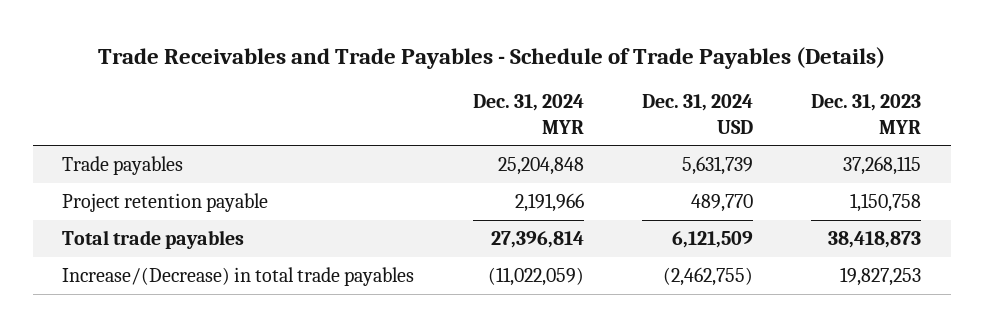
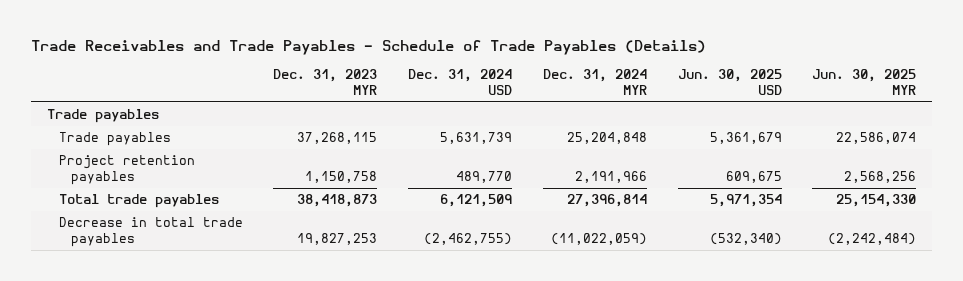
none -> [677,68,782,95] Jun. 30, 2025 USD
none -> [812,68,917,95] Jun. 30, 2025 MYR
none -> [46,109,159,124] Trade payables
[62,193,269,213] Project retention payable -> [58,155,195,186] Project retention payables
[62,267,415,287] Increase/(Decrease) in total trade payables -> [58,217,243,248] Decrease in total trade payables

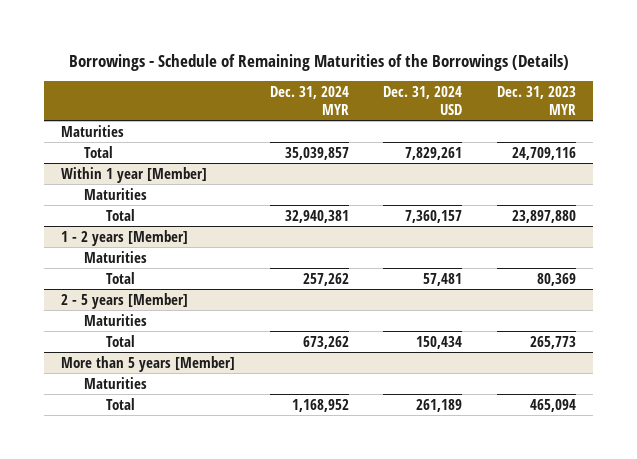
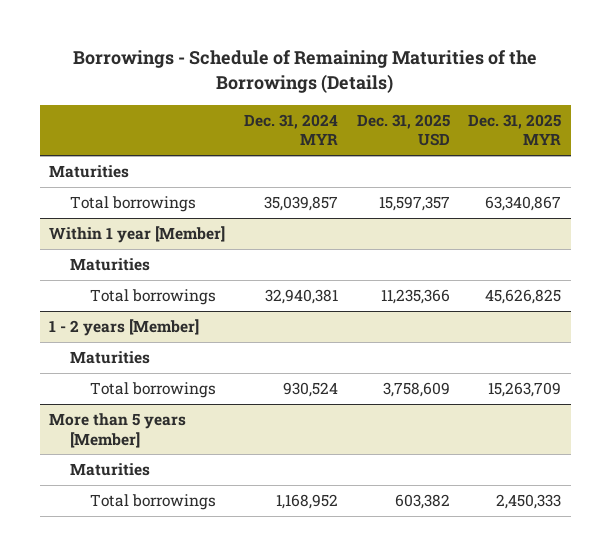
[383,86,463,115] Dec. 31, 2024 USD -> none
[496,86,576,115] Dec. 31, 2023 MYR -> none
none -> [356,113,450,147] Dec. 31, 2025 USD
none -> [468,113,562,146] Dec. 31, 2025 MYR
[83,145,113,158] Total -> [69,196,196,213] Total borrowings
[105,208,135,221] Total -> [90,289,217,306] Total borrowings
[61,292,189,309] 2 - 5 years [Member] -> none
[83,313,147,326] Maturities -> none
[105,334,135,347] Total -> none
[105,271,135,284] Total -> [90,382,217,399] Total borrowings
[302,272,349,286] 257,262 -> [282,382,338,398] 930,524
[105,397,135,410] Total -> [90,494,217,511] Total borrowings

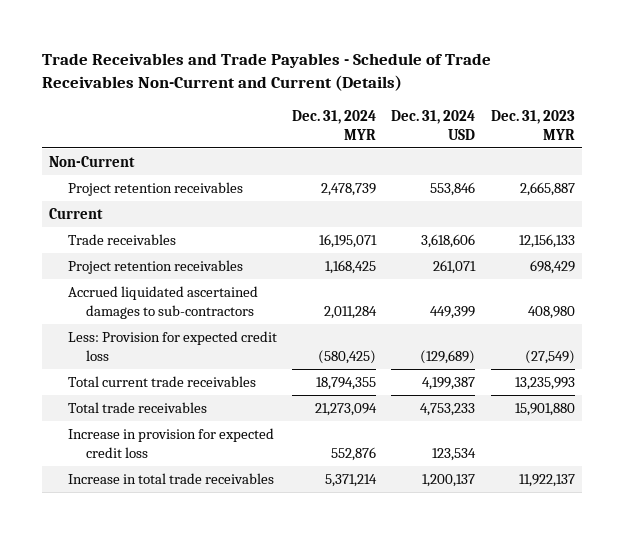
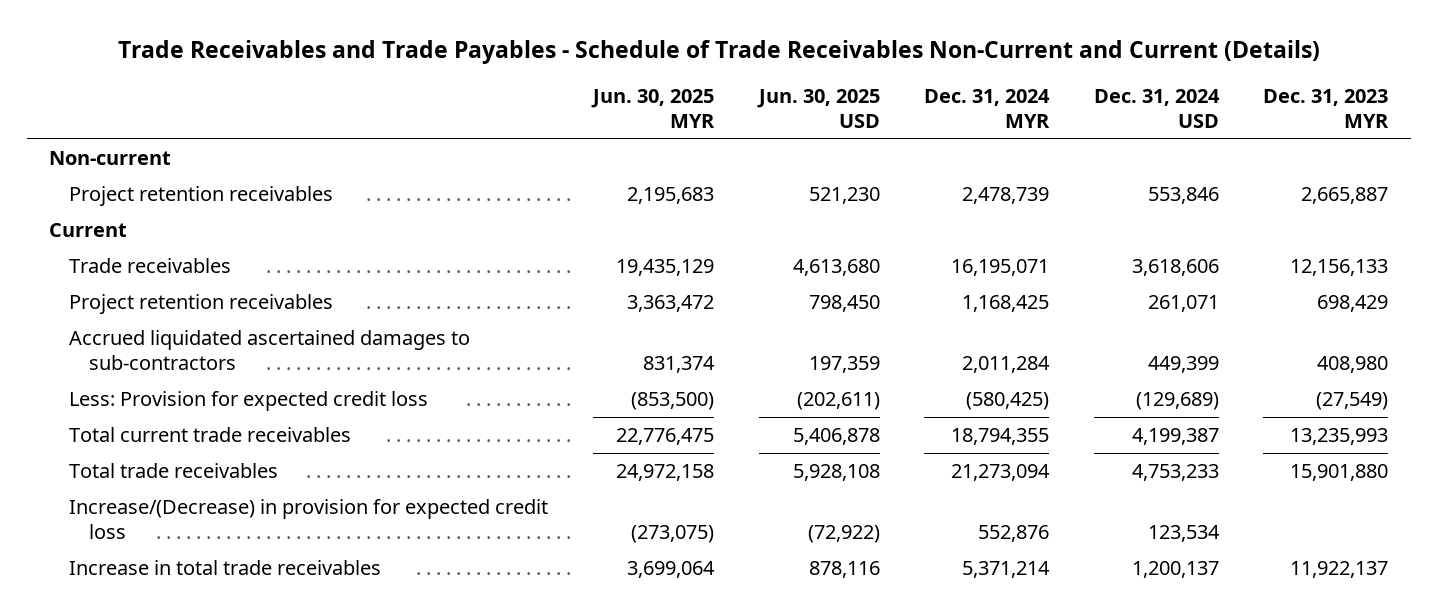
none -> [590,88,715,129] Jun. 30, 2025 MYR
none -> [756,88,880,129] Jun. 30, 2025 USD
[49,156,136,168] Non-Current -> [49,151,172,166] Non-current
[67,428,274,459] Increase in provision for expected credit loss -> [69,499,549,540] Increase/(Decrease) in provision for expected credit loss

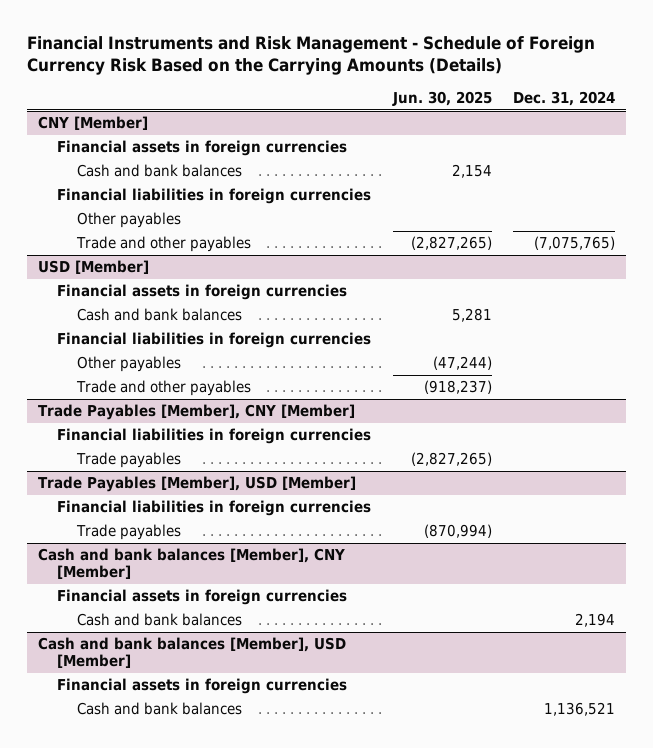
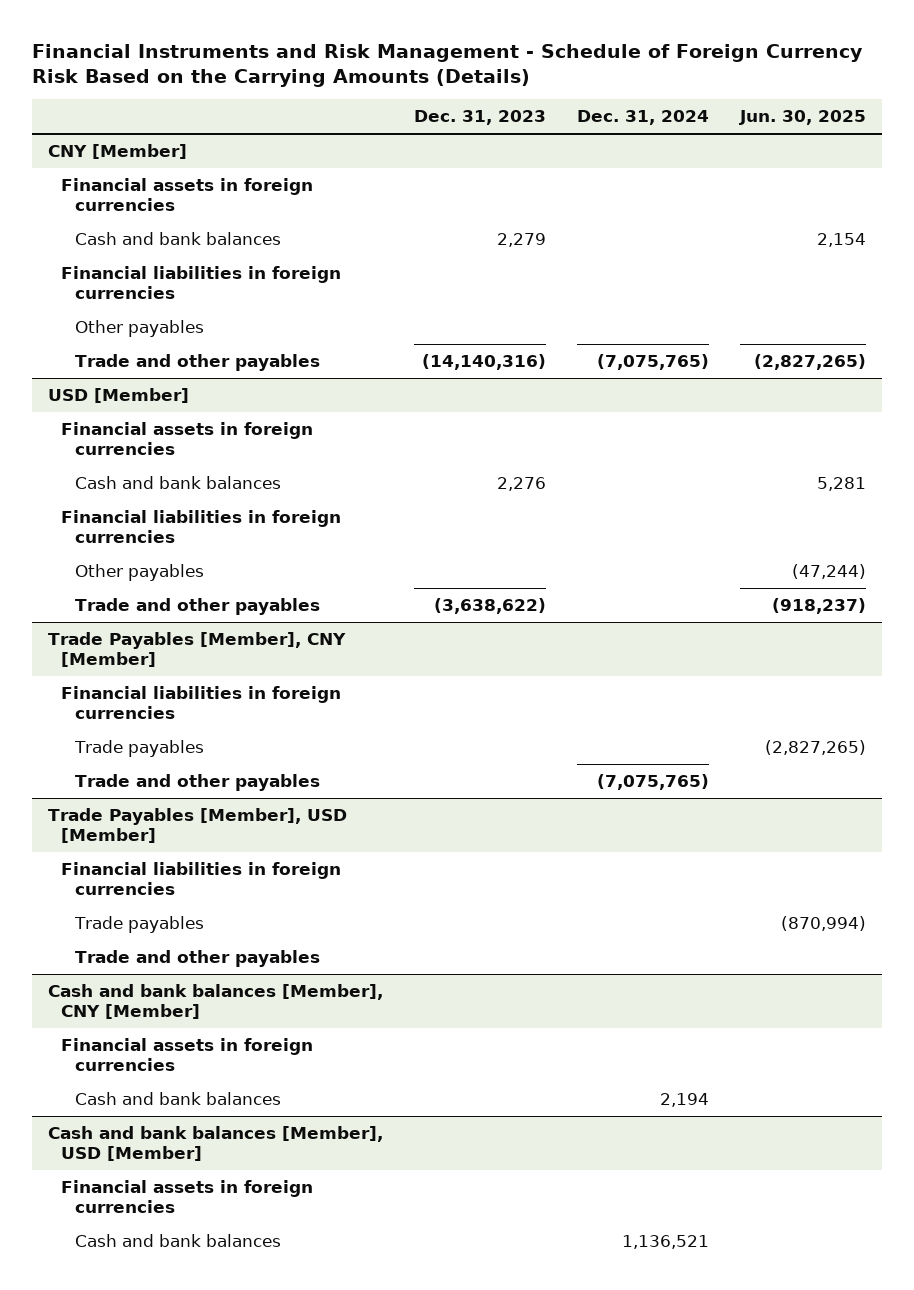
none -> [413,110,546,126] Dec. 31, 2023
none -> [75,773,321,791] Trade and other payables
none -> [75,949,321,967] Trade and other payables

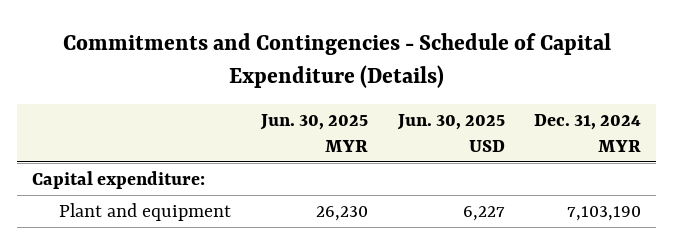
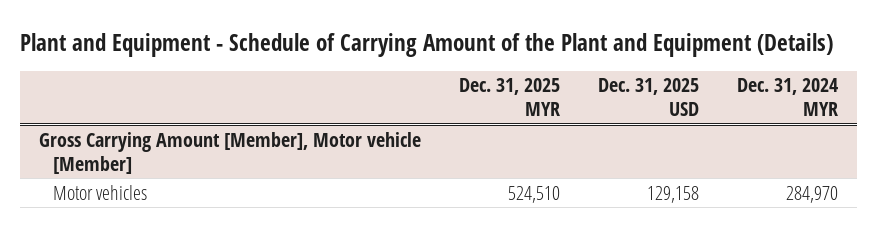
[62,33,611,88] Commitments and Contingencies - Schedule of Capital Expenditure (Details) -> [19,32,833,57] Plant and Equipment - Schedule of Carrying Amount of the Plant and Equipment (Details)
[260,114,369,152] Jun. 30, 2025 MYR -> none
[396,114,505,152] Jun. 30, 2025 USD -> none
none -> [458,78,560,117] Dec. 31, 2025 MYR
none -> [597,78,699,117] Dec. 31, 2025 USD
[31,171,205,190] Capital expenditure: -> none
[59,203,232,222] Plant and equipment -> none
none -> [38,131,421,174] Gross Carrying Amount [Member], Motor vehicle [Member]
none -> [53,184,148,200] Motor vehicles

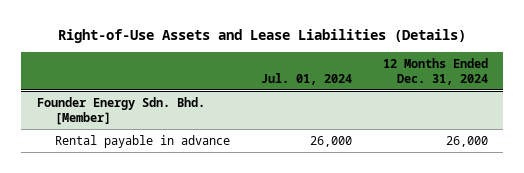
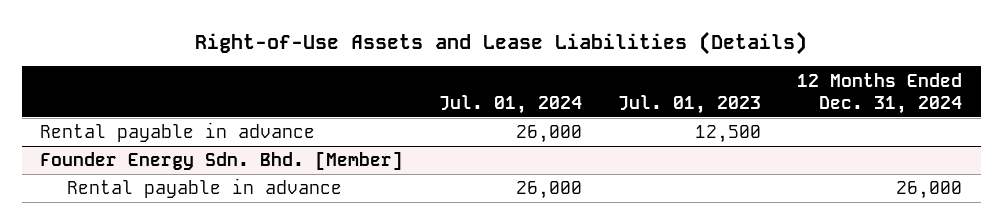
none -> [618,94,762,114] Jul. 01, 2023
none -> [40,122,316,143] Rental payable in advance

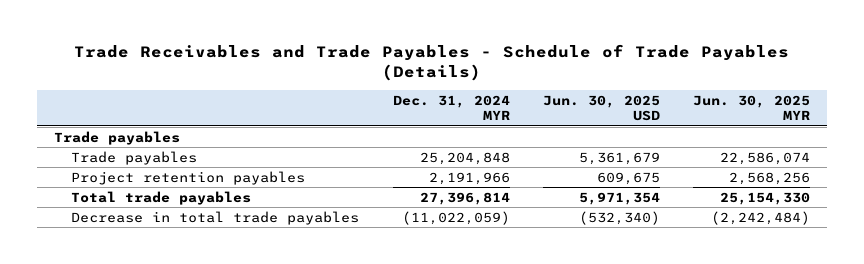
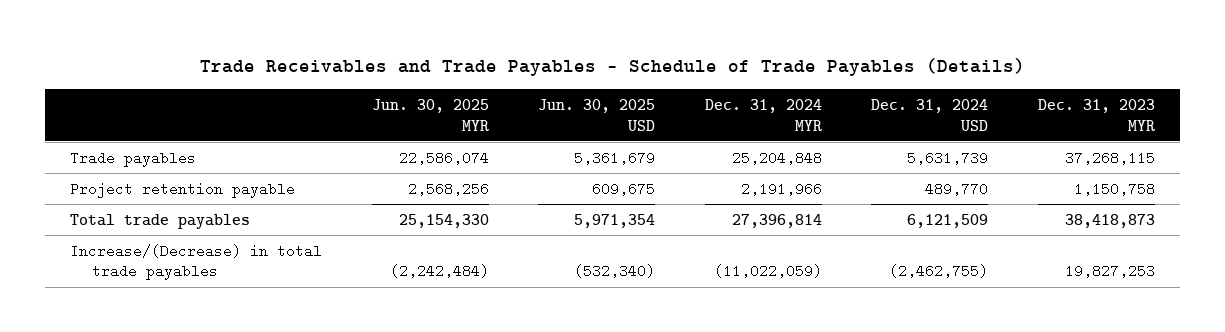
none -> [871,98,989,131] Dec. 31, 2024 USD
none -> [1037,98,1155,131] Dec. 31, 2023 MYR
[53,130,180,145] Trade payables -> none
[71,170,306,185] Project retention payables -> [70,181,296,198] Project retention payable
[71,210,360,225] Decrease in total trade payables -> [70,243,323,281] Increase/(Decrease) in total trade payables

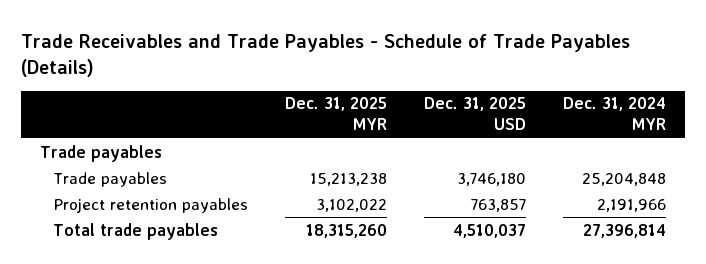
[371,98,489,131] Jun. 30, 2025 MYR -> none
[538,98,656,131] Jun. 30, 2025 USD -> none
[871,98,989,131] Dec. 31, 2024 USD -> none
[1037,98,1155,131] Dec. 31, 2023 MYR -> none
none -> [285,97,388,131] Dec. 31, 2025 MYR
none -> [424,97,527,131] Dec. 31, 2025 USD
none -> [39,144,162,162] Trade payables
[70,181,296,198] Project retention payable -> [52,197,248,213] Project retention payables
[70,243,323,281] Increase/(Decrease) in total trade payables -> none

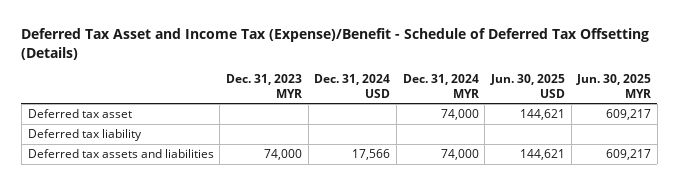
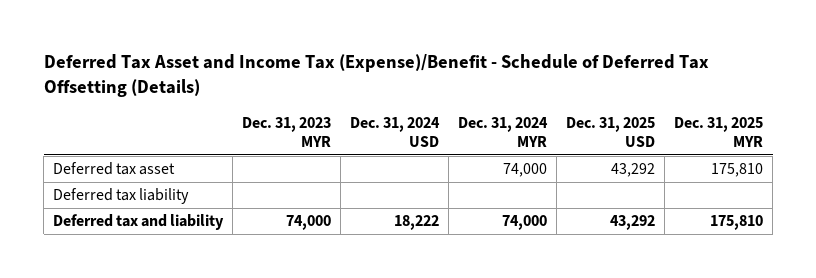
[489,74,565,98] Jun. 30, 2025 USD -> none
[576,74,652,98] Jun. 30, 2025 MYR -> none
none -> [566,116,656,148] Dec. 31, 2025 USD
none -> [674,116,764,148] Dec. 31, 2025 MYR
[27,148,214,158] Deferred tax assets and liabilities -> [53,214,225,231] Deferred tax and liability
[352,148,391,160] 17,566 -> [394,215,440,231] 18,222

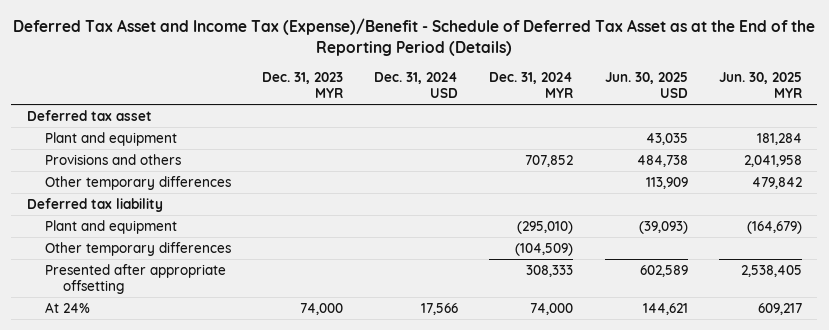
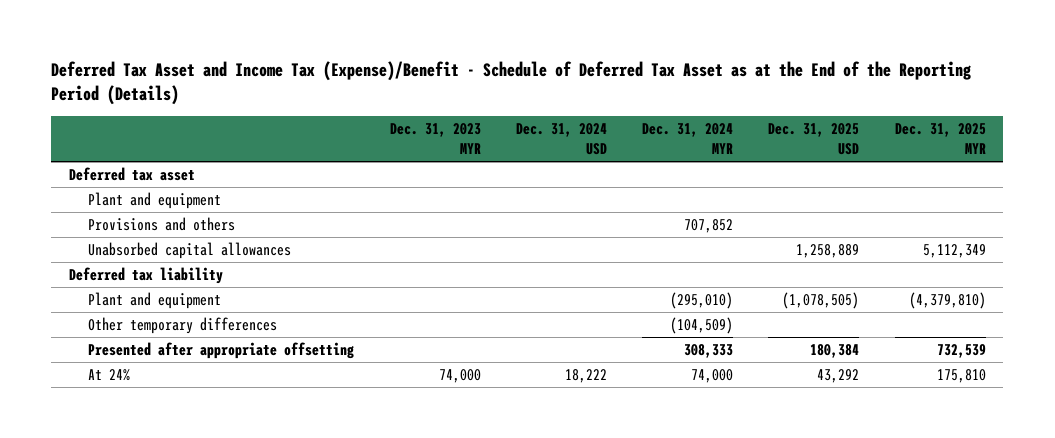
[604,71,688,98] Jun. 30, 2025 USD -> none
[718,71,802,98] Jun. 30, 2025 MYR -> none
none -> [768,123,860,156] Dec. 31, 2025 USD
none -> [894,123,986,155] Dec. 31, 2025 MYR
[45,175,232,190] Other temporary differences -> [88,242,292,260] Unabsorbed capital allowances
[421,302,459,315] 17,566 -> [564,369,607,384] 18,222

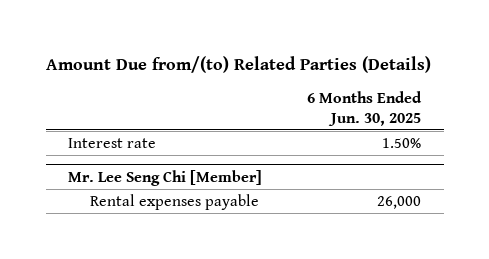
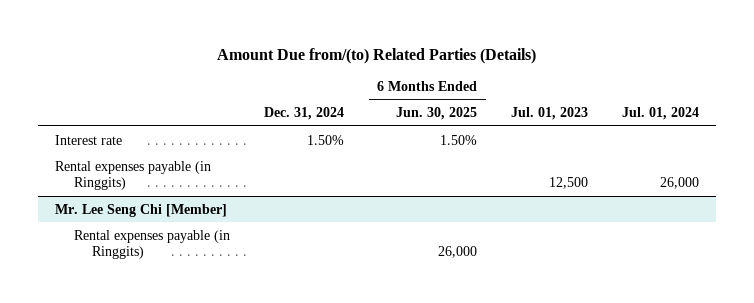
none -> [263,107,344,121] Dec. 31, 2024
none -> [511,107,589,121] Jul. 01, 2023
none -> [622,107,700,121] Jul. 01, 2024
none -> [54,160,211,191] Rental expenses payable (in Ringgits)
[89,193,259,210] Rental expenses payable -> [73,229,230,260] Rental expenses payable (in Ringgits)

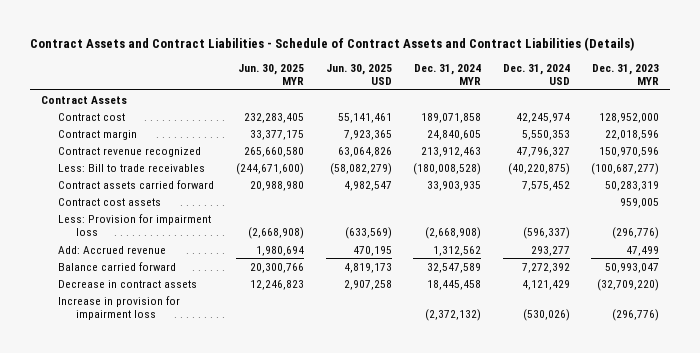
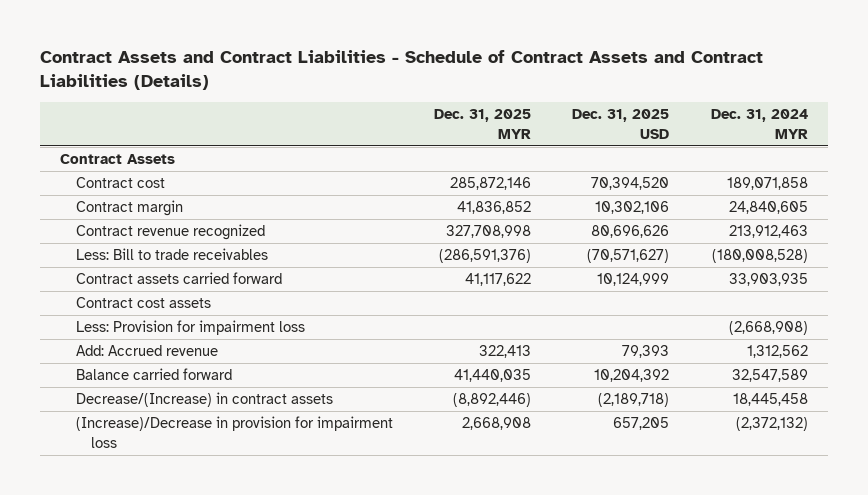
[238,63,305,86] Jun. 30, 2025 MYR -> none
[325,63,392,86] Jun. 30, 2025 USD -> none
[502,63,570,86] Dec. 31, 2024 USD -> none
[592,63,660,86] Dec. 31, 2023 MYR -> none
none -> [434,109,532,139] Dec. 31, 2025 MYR
none -> [572,109,670,139] Dec. 31, 2025 USD
[58,279,198,288] Decrease in contract assets -> [75,392,333,408] Decrease/(Increase) in contract assets
[58,295,181,321] Increase in provision for impairment loss -> [75,416,393,448] (Increase)/Decrease in provision for impairment loss

